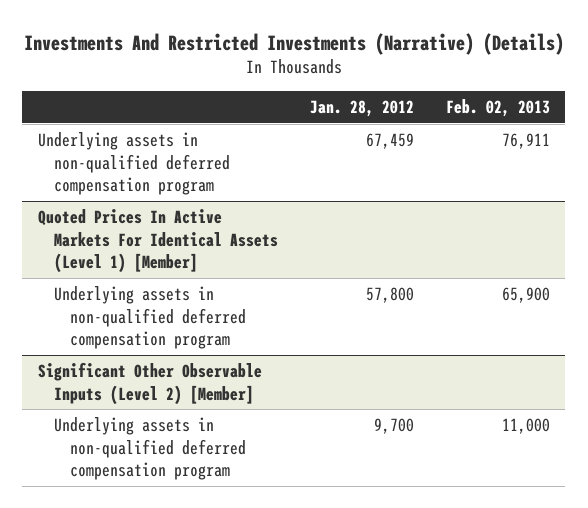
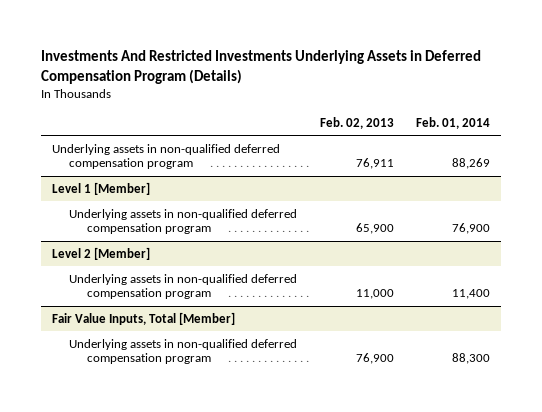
[23,32,564,55] Investments And Restricted Investments (Narrative) (Details) -> [41,49,482,84] Investments And Restricted Investments Underlying Assets in Deferred Compensation Program (Details)
[309,100,414,118] Jan. 28, 2012 -> none
none -> [415,117,490,130] Feb. 01, 2014
[38,209,279,274] Quoted Prices In Active Markets For Identical Assets (Level 1) [Member] -> none
none -> [52,181,151,195] Level 1 [Member]
[38,362,263,405] Significant Other Observable Inputs (Level 2) [Member] -> none
none -> [52,246,151,260] Level 2 [Member]
none -> [52,311,236,325] Fair Value Inputs, Total [Member]
none -> [69,338,298,365] Underlying assets in non-qualified deferred compensation program

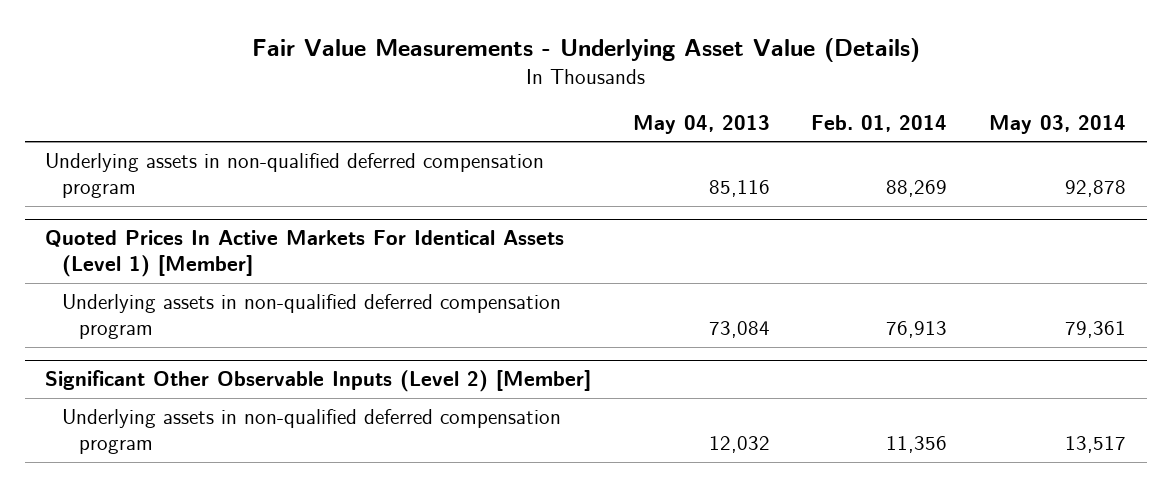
[41,49,482,84] Investments And Restricted Investments Underlying Assets in Deferred Compensation Program (Details) -> [251,38,920,63] Fair Value Measurements - Underlying Asset Value (Details)
[319,117,394,130] Feb. 02, 2013 -> none
none -> [632,114,770,134] May 04, 2013
none -> [988,114,1126,134] May 03, 2014
[52,181,151,195] Level 1 [Member] -> none
[52,246,151,260] Level 2 [Member] -> none
[52,311,236,325] Fair Value Inputs, Total [Member] -> none
[69,338,298,365] Underlying assets in non-qualified deferred compensation program -> none
none -> [45,230,565,278] Quoted Prices In Active Markets For Identical Assets (Level 1) [Member]
[451,223,490,235] 76,900 -> [886,321,948,339] 76,913
none -> [45,370,592,393] Significant Other Observable Inputs (Level 2) [Member]
[451,289,490,300] 11,400 -> [886,436,948,454] 11,356

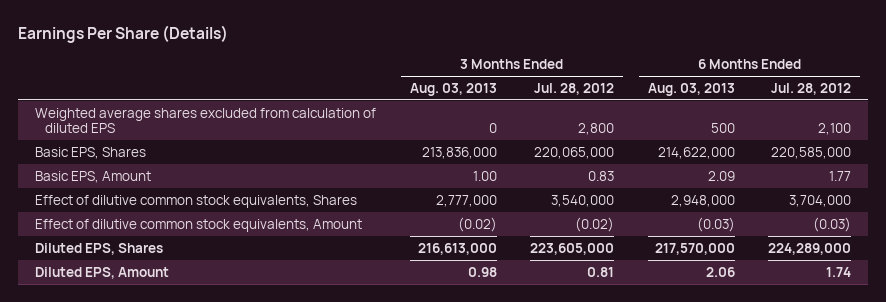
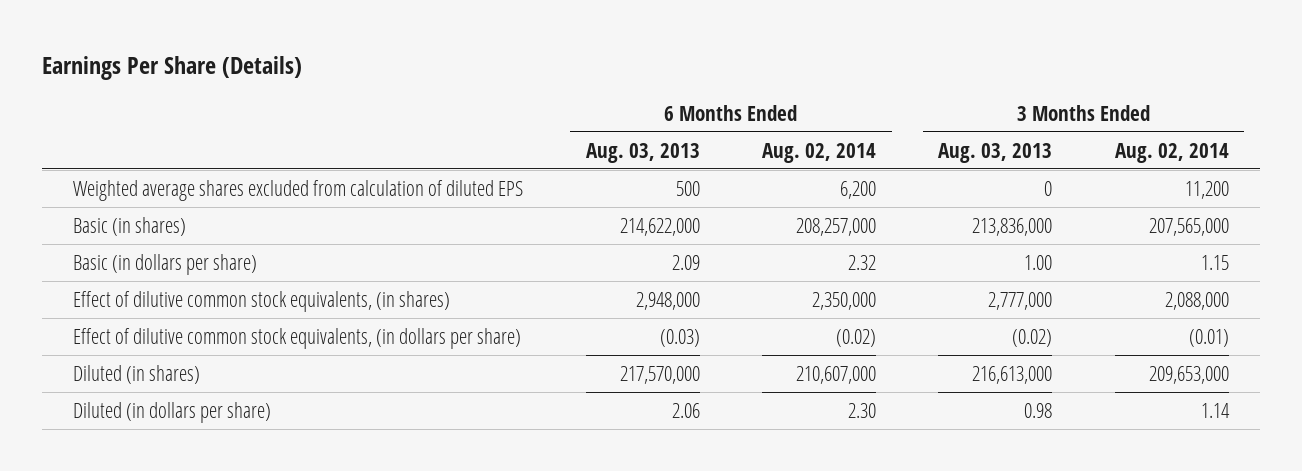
[534,82,615,95] Jul. 28, 2012 -> none
[771,82,852,95] Jul. 28, 2012 -> none
none -> [761,142,876,163] Aug. 02, 2014
none -> [1114,142,1229,163] Aug. 02, 2014
[34,146,146,159] Basic EPS, Shares -> [73,216,187,236] Basic (in shares)
[34,170,151,183] Basic EPS, Amount -> [73,253,258,275] Basic (in dollars per share)
[34,194,357,208] Effect of dilutive common stock equivalents, Shares -> [73,290,451,312] Effect of dilutive common stock equivalents, (in shares)
[34,218,362,232] Effect of dilutive common stock equivalents, Amount -> [73,327,522,349] Effect of dilutive common stock equivalents, (in dollars per share)
[34,242,163,255] Diluted EPS, Shares -> [73,364,201,384] Diluted (in shares)
[34,266,169,279] Diluted EPS, Amount -> [73,401,272,423] Diluted (in dollars per share)

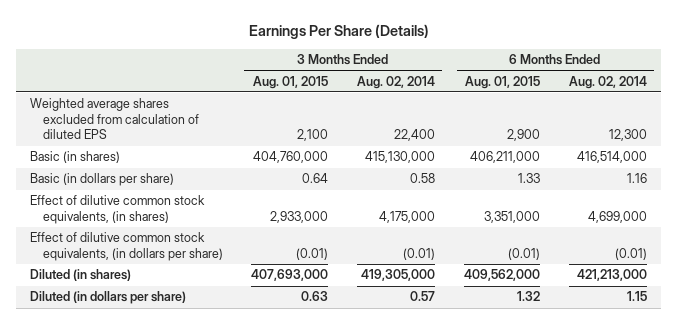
[585,142,700,163] Aug. 03, 2013 -> none
[938,142,1053,163] Aug. 03, 2013 -> none
none -> [253,75,329,89] Aug. 01, 2015
none -> [464,75,540,89] Aug. 01, 2015
[839,180,876,199] 6,200 -> [608,129,647,142] 12,300
[1184,180,1229,199] 11,200 -> [394,129,436,142] 22,400
[795,217,876,236] 208,257,000 -> [576,151,647,164] 416,514,000
[1148,217,1229,236] 207,565,000 -> [365,151,436,164] 415,130,000
[847,254,876,270] 2.32 -> [626,173,647,184] 1.16
[1200,254,1229,270] 1.15 -> [410,173,436,184] 0.58
[811,291,876,310] 2,350,000 -> [587,210,647,223] 4,699,000
[1164,291,1229,310] 2,088,000 -> [379,210,436,223] 4,175,000
[835,328,876,347] (0.02) -> [614,247,647,260] (0.01)
[795,365,876,384] 210,607,000 -> [576,269,647,282] 421,213,000
[1148,365,1229,384] 209,653,000 -> [361,269,436,282] 419,305,000
[847,402,876,418] 2.30 -> [626,291,647,302] 1.15
[1200,402,1230,418] 1.14 -> [410,291,436,302] 0.57

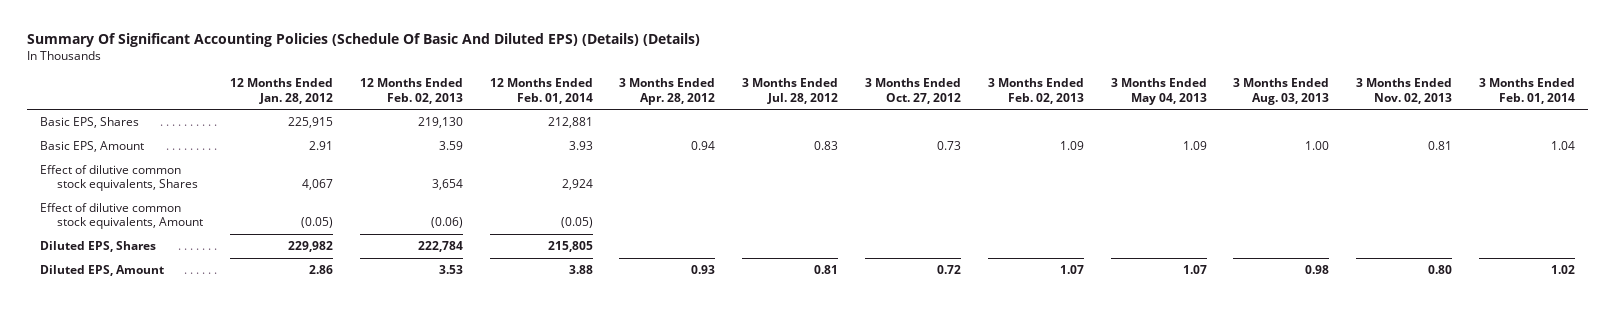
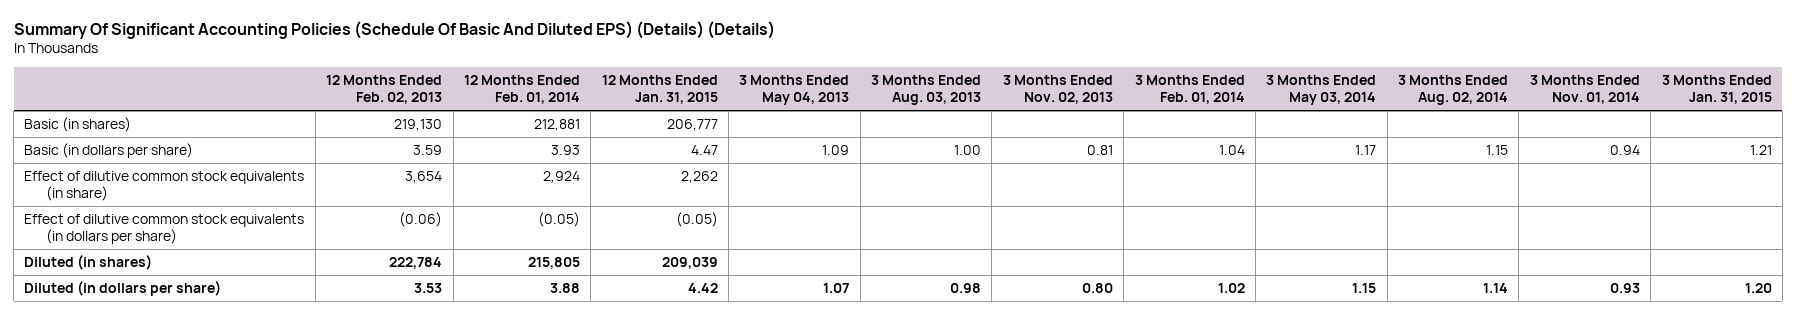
[230,78,334,104] 12 Months Ended Jan. 28, 2012 -> none
[619,78,716,105] 3 Months Ended Apr. 28, 2012 -> none
[742,78,839,104] 3 Months Ended Jul. 28, 2012 -> none
[864,78,961,104] 3 Months Ended Oct. 27, 2012 -> none
[987,78,1084,104] 3 Months Ended Feb. 02, 2013 -> none
none -> [601,75,718,105] 12 Months Ended Jan. 31, 2015
none -> [1266,75,1377,106] 3 Months Ended May 03, 2014
none -> [1398,75,1509,106] 3 Months Ended Aug. 02, 2014
none -> [1529,75,1640,105] 3 Months Ended Nov. 01, 2014
none -> [1661,75,1772,105] 3 Months Ended Jan. 31, 2015
[39,116,139,128] Basic EPS, Shares -> [24,117,132,133] Basic (in shares)
[39,140,144,152] Basic EPS, Amount -> [24,143,194,159] Basic (in dollars per share)
[39,164,199,192] Effect of dilutive common stock equivalents, Shares -> [24,171,305,201] Effect of dilutive common stock equivalents (in share)
[39,202,204,230] Effect of dilutive common stock equivalents, Amount -> [24,214,305,244] Effect of dilutive common stock equivalents (in dollars per share)
[39,240,156,252] Diluted EPS, Shares -> [24,255,153,271] Diluted (in shares)
[39,264,164,276] Diluted EPS, Amount -> [24,281,222,297] Diluted (in dollars per share)

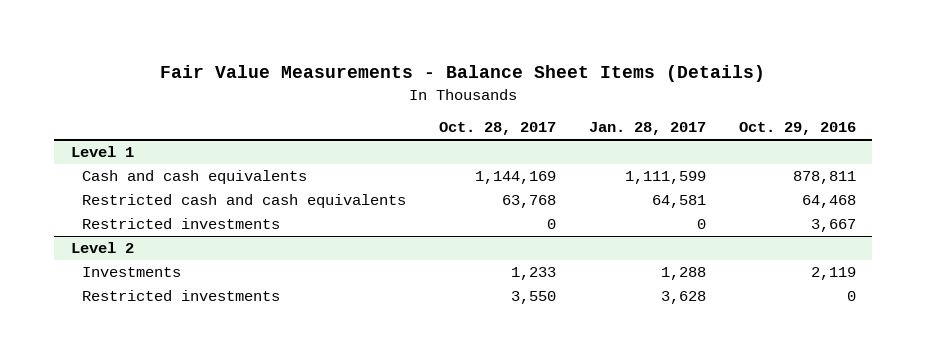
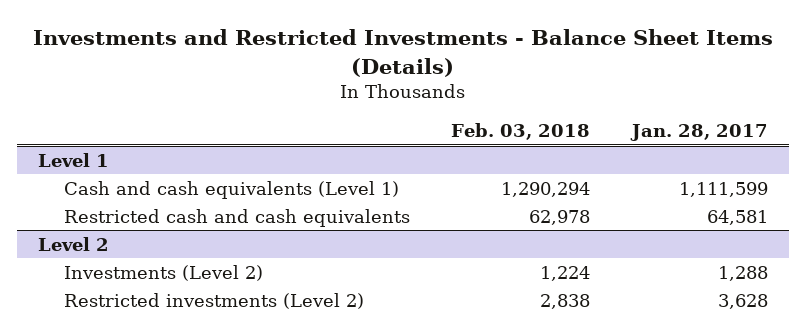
[160,65,766,83] Fair Value Measurements - Balance Sheet Items (Details) -> [33,29,774,77] Investments and Restricted Investments - Balance Sheet Items (Details)
[438,122,556,136] Oct. 28, 2017 -> none
[738,122,856,136] Oct. 29, 2016 -> none
none -> [451,122,591,140] Feb. 03, 2018
[81,170,307,185] Cash and cash equivalents -> [63,180,399,199] Cash and cash equivalents (Level 1)
[81,218,280,230] Restricted investments -> none
[81,267,181,278] Investments -> [63,264,263,281] Investments (Level 2)
[81,290,280,302] Restricted investments -> [63,292,364,309] Restricted investments (Level 2)

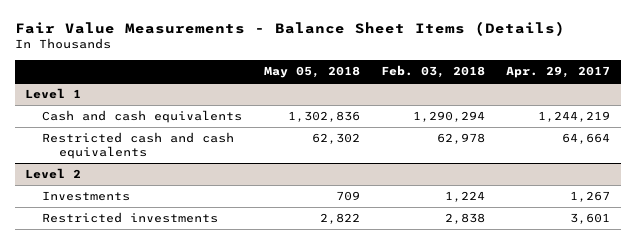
[33,29,774,77] Investments and Restricted Investments - Balance Sheet Items (Details) -> [14,20,565,36] Fair Value Measurements - Balance Sheet Items (Details)
[629,123,768,141] Jan. 28, 2017 -> none
none -> [263,66,360,79] May 05, 2018
none -> [506,66,611,79] Apr. 29, 2017
[63,180,399,199] Cash and cash equivalents (Level 1) -> [42,110,243,124] Cash and cash equivalents
[63,264,263,281] Investments (Level 2) -> [42,191,131,202] Investments
[63,292,364,309] Restricted investments (Level 2) -> [42,212,219,224] Restricted investments

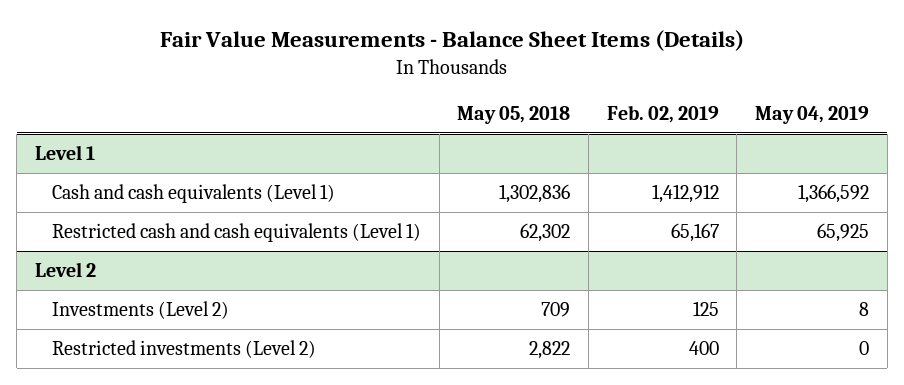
[381,65,486,79] Feb. 03, 2018 -> none
[506,66,611,79] Apr. 29, 2017 -> none
none -> [606,104,719,123] Feb. 02, 2019
none -> [754,105,869,124] May 04, 2019
[42,110,243,124] Cash and cash equivalents -> [52,184,336,204] Cash and cash equivalents (Level 1)
[42,132,235,160] Restricted cash and cash equivalents -> [52,223,422,243] Restricted cash and cash equivalents (Level 1)
[42,191,131,202] Investments -> [52,301,230,320] Investments (Level 2)
[42,212,219,224] Restricted investments -> [52,340,317,359] Restricted investments (Level 2)

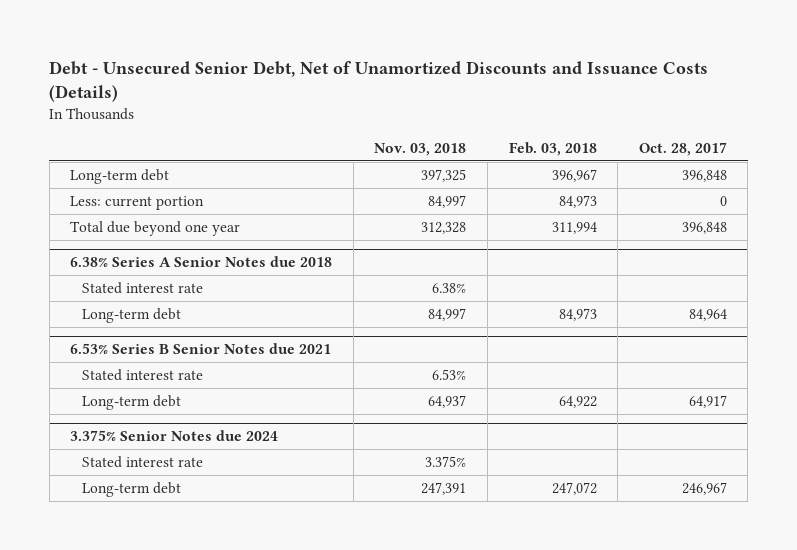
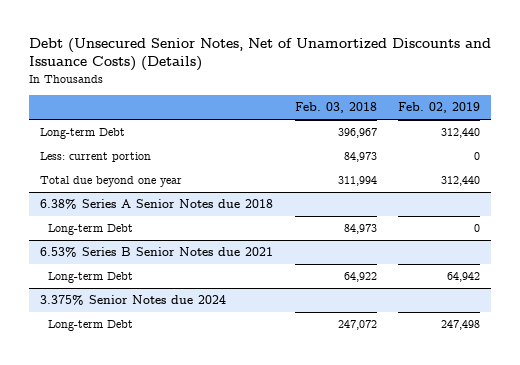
[49,60,709,102] Debt - Unsecured Senior Debt, Net of Unamortized Discounts and Issuance Costs (Details) -> [28,37,491,72] Debt (Unsecured Senior Notes, Net of Unamortized Discounts and Issuance Costs) (Details)
[374,142,467,156] Nov. 03, 2018 -> none
[638,141,727,156] Oct. 28, 2017 -> none
none -> [398,102,481,114] Feb. 02, 2019
[70,169,170,185] Long-term debt -> [39,128,125,140] Long-term Debt
[82,282,204,295] Stated interest rate -> none
[82,308,182,324] Long-term debt -> [48,224,134,236] Long-term Debt
[82,369,204,382] Stated interest rate -> none
[82,395,182,411] Long-term debt -> [48,272,134,284] Long-term Debt
[82,456,204,469] Stated interest rate -> none
[82,482,182,498] Long-term debt -> [48,320,134,332] Long-term Debt

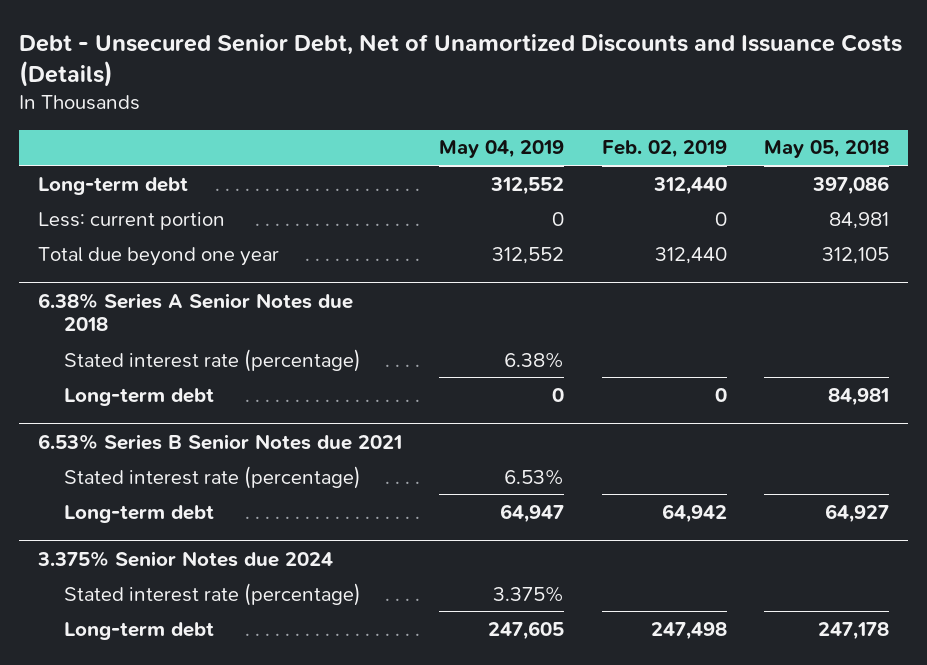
[28,37,491,72] Debt (Unsecured Senior Notes, Net of Unamortized Discounts and Issuance Costs) (Details) -> [19,33,903,88] Debt - Unsecured Senior Debt, Net of Unamortized Discounts and Issuance Costs (Details)
[294,102,377,114] Feb. 03, 2018 -> none
none -> [439,140,565,159] May 04, 2019
none -> [763,140,889,159] May 05, 2018
[39,128,125,140] Long-term Debt -> [37,176,188,195] Long-term debt
none -> [63,348,361,372] Stated interest rate (percentage)
[48,224,134,236] Long-term Debt -> [63,387,214,406] Long-term debt
none -> [63,465,361,489] Stated interest rate (percentage)
[48,272,134,284] Long-term Debt -> [63,504,214,523] Long-term debt
none -> [63,582,361,606] Stated interest rate (percentage)
[48,320,134,332] Long-term Debt -> [63,621,214,640] Long-term debt

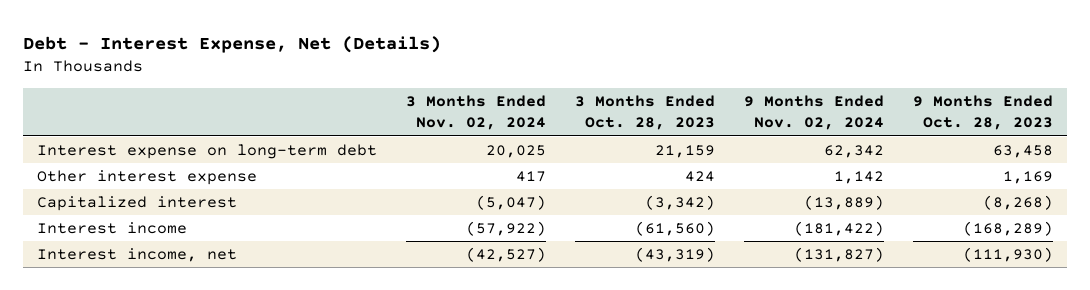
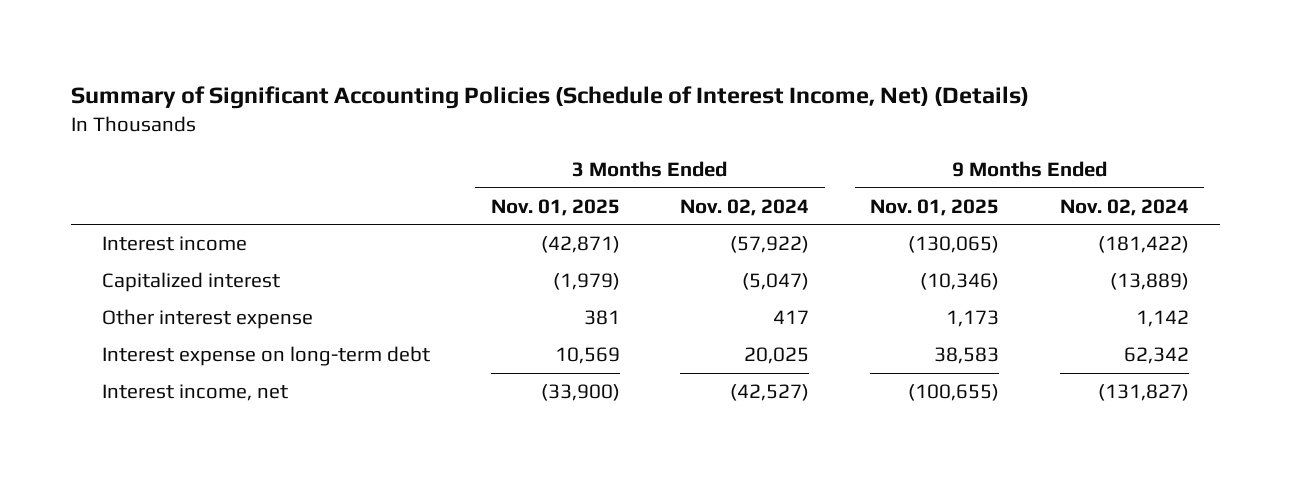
[23,35,442,53] Debt - Interest Expense, Net (Details) -> [71,85,1030,109] Summary of Significant Accounting Policies (Schedule of Interest Income, Net) (Details)
[575,95,716,131] 3 Months Ended Oct. 28, 2023 -> none
[912,95,1053,131] 9 Months Ended Oct. 28, 2023 -> none
none -> [490,198,620,216] Nov. 01, 2025
none -> [870,198,1000,216] Nov. 01, 2025
[37,196,238,212] Capitalized interest -> [101,271,280,292] Capitalized interest
[37,170,258,186] Other interest expense -> [101,308,313,329] Other interest expense
[37,144,378,160] Interest expense on long-term debt -> [101,345,430,366] Interest expense on long-term debt

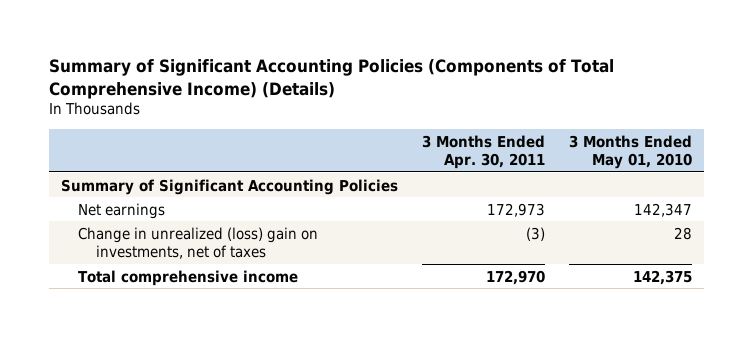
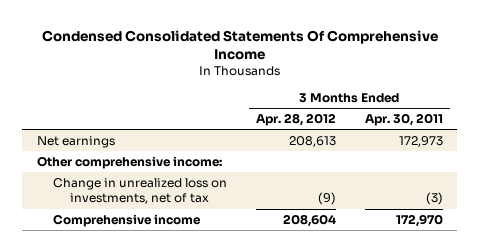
[49,59,615,99] Summary of Significant Accounting Policies (Components of Total Comprehensive Income) (Details) -> [41,29,438,60] Condensed Consolidated Statements Of Comprehensive Income
[569,134,693,169] 3 Months Ended May 01, 2010 -> none
none -> [255,113,336,127] Apr. 28, 2012
[61,178,399,195] Summary of Significant Accounting Policies -> none
none -> [36,156,222,170] Other comprehensive income:
[78,226,319,259] Change in unrealized (loss) gain on investments, net of taxes -> [53,178,228,205] Change in unrealized loss on investments, net of tax
[78,269,299,286] Total comprehensive income -> [53,214,202,228] Comprehensive income

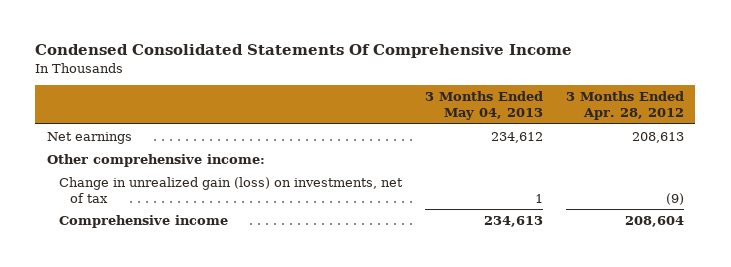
[364,113,443,127] Apr. 30, 2011 -> none
none -> [424,91,543,121] 3 Months Ended May 04, 2013
[53,178,228,205] Change in unrealized loss on investments, net of tax -> [58,176,403,203] Change in unrealized gain (loss) on investments, net of tax

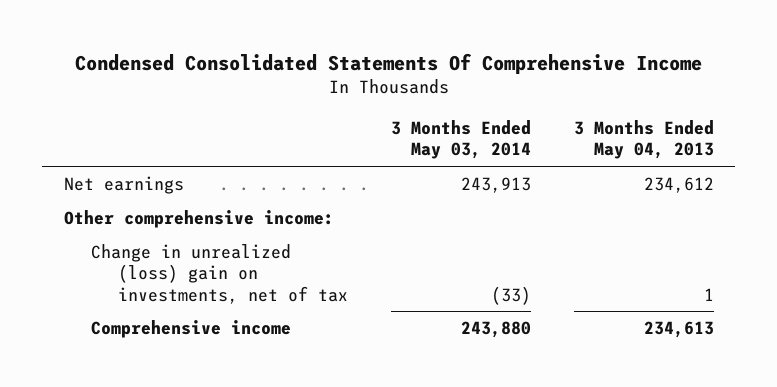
[565,91,684,121] 3 Months Ended Apr. 28, 2012 -> none
none -> [390,119,531,160] 3 Months Ended May 03, 2014
[58,176,403,203] Change in unrealized gain (loss) on investments, net of tax -> [90,244,348,304] Change in unrealized (loss) gain on investments, net of tax

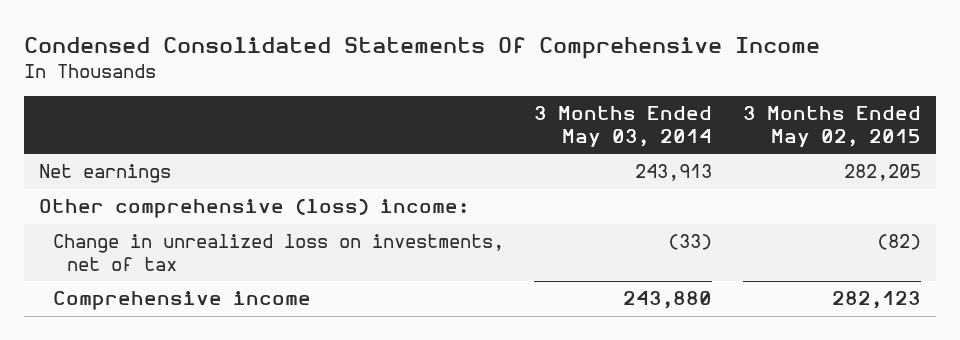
[573,119,714,160] 3 Months Ended May 04, 2013 -> none
none -> [742,106,921,147] 3 Months Ended May 02, 2015
[63,210,334,229] Other comprehensive income: -> [39,198,470,219] Other comprehensive (loss) income:
[90,244,348,304] Change in unrealized (loss) gain on investments, net of tax -> [53,234,505,271] Change in unrealized loss on investments, net of tax

